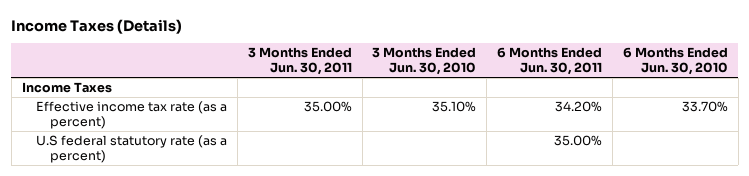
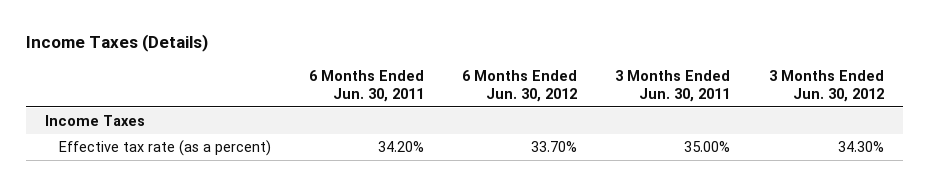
[372,47,477,76] 3 Months Ended Jun. 30, 2010 -> none
[622,47,728,76] 6 Months Ended Jun. 30, 2010 -> none
none -> [462,70,578,103] 6 Months Ended Jun. 30, 2012
none -> [768,70,884,103] 3 Months Ended Jun. 30, 2012
[35,135,227,163] U.S federal statutory rate (as a percent) -> none
[35,101,227,129] Effective income tax rate (as a percent) -> [59,140,272,157] Effective tax rate (as a percent)

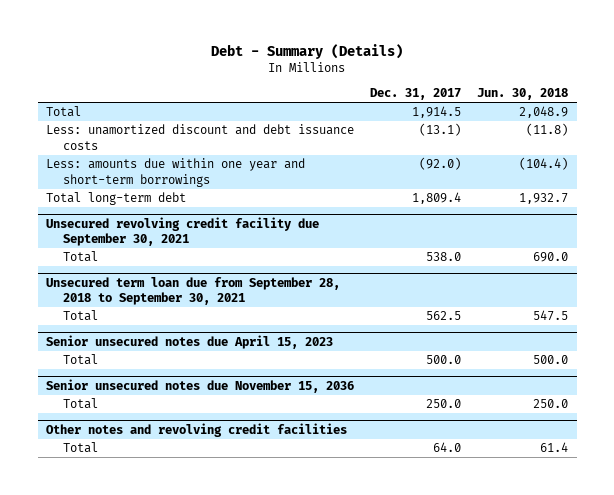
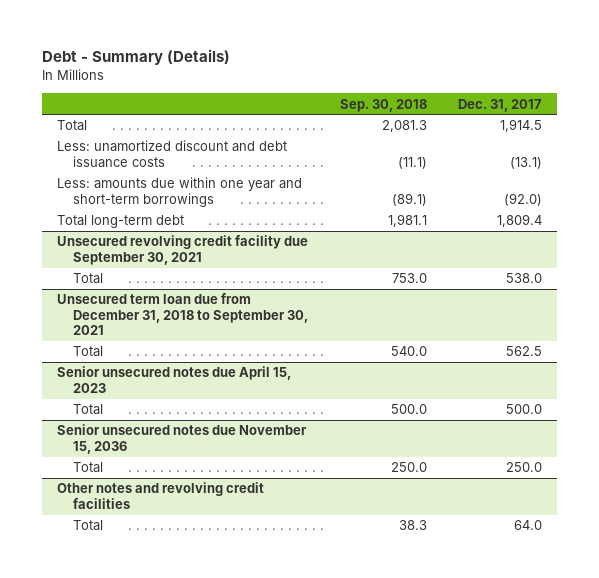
[477,88,569,101] Jun. 30, 2018 -> none
none -> [339,98,427,112] Sep. 30, 2018
[45,276,340,306] Unsecured term loan due from September 28, 2018 to September 30, 2021 -> [57,293,308,336] Unsecured term loan due from December 31, 2018 to September 30, 2021

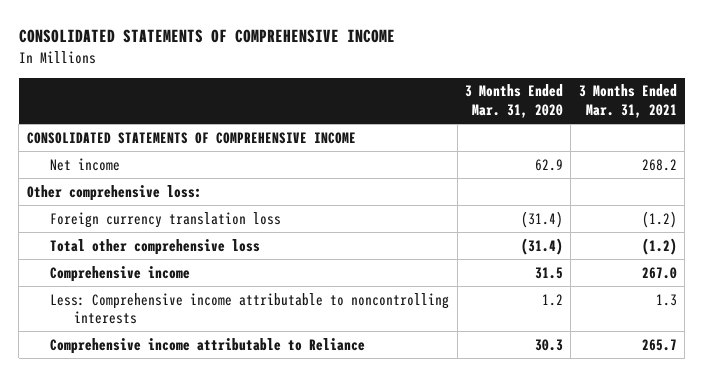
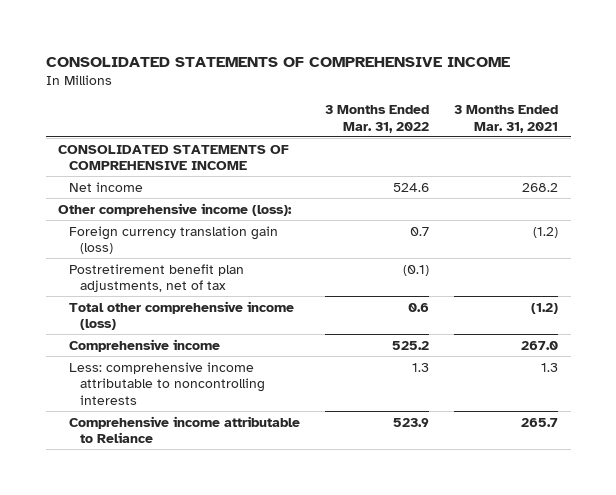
[465,84,564,119] 3 Months Ended Mar. 31, 2020 -> none
none -> [325,105,430,133] 3 Months Ended Mar. 31, 2022
[26,184,202,201] Other comprehensive loss: -> [58,202,293,216] Other comprehensive income (loss):
[50,211,282,228] Foreign currency translation loss -> [69,225,279,255] Foreign currency translation gain (loss)
none -> [69,263,245,293] Postretirement benefit plan adjustments, net of tax
[50,238,261,255] Total other comprehensive loss -> [69,300,295,331] Total other comprehensive income (loss)
[50,292,450,325] Less: Comprehensive income attributable to noncontrolling interests -> [69,361,266,405] Less: comprehensive income attributable to noncontrolling interests

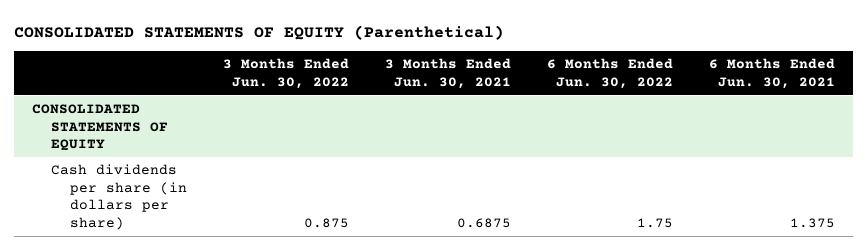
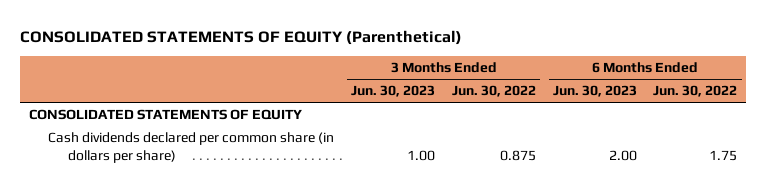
[385,58,512,89] 3 Months Ended Jun. 30, 2021 -> none
[709,58,836,89] 6 Months Ended Jun. 30, 2021 -> none
none -> [351,85,436,98] Jun. 30, 2023
none -> [552,85,637,98] Jun. 30, 2023
[51,164,187,230] Cash dividends per share (in dollars per share) -> [48,132,335,163] Cash dividends declared per common share (in dollars per share)

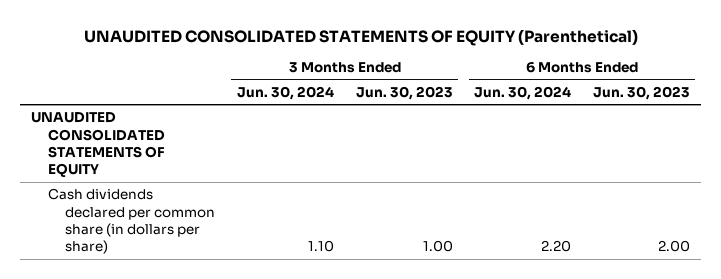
[20,29,463,45] CONSOLIDATED STATEMENTS OF EQUITY (Parenthetical) -> [83,28,638,46] UNAUDITED CONSOLIDATED STATEMENTS OF EQUITY (Parenthetical)
[451,85,536,98] Jun. 30, 2022 -> none
[653,85,738,98] Jun. 30, 2022 -> none
none -> [236,85,334,100] Jun. 30, 2024
none -> [474,85,572,100] Jun. 30, 2024
[28,109,302,121] CONSOLIDATED STATEMENTS OF EQUITY -> [31,112,166,178] UNAUDITED CONSOLIDATED STATEMENTS OF EQUITY

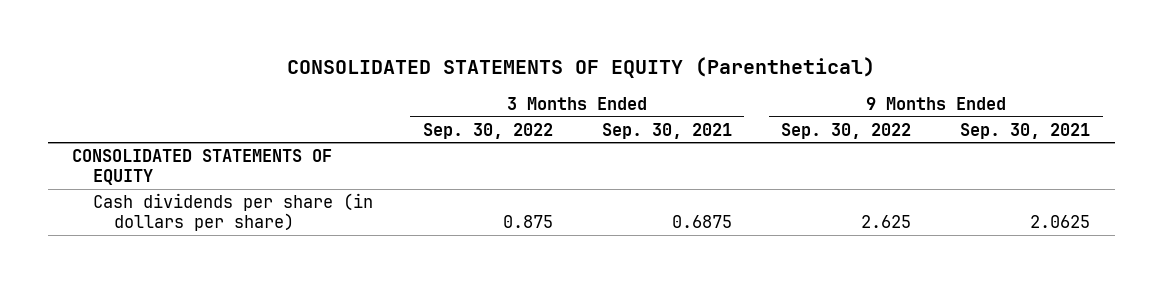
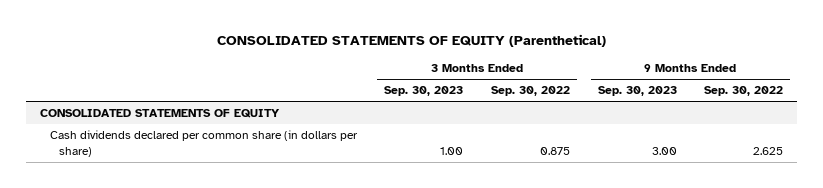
[601,122,732,139] Sep. 30, 2021 -> none
[960,122,1091,139] Sep. 30, 2021 -> none
none -> [384,86,464,97] Sep. 30, 2023
none -> [597,86,677,97] Sep. 30, 2023
[93,193,374,232] Cash dividends per share (in dollars per share) -> [49,130,358,157] Cash dividends declared per common share (in dollars per share)

